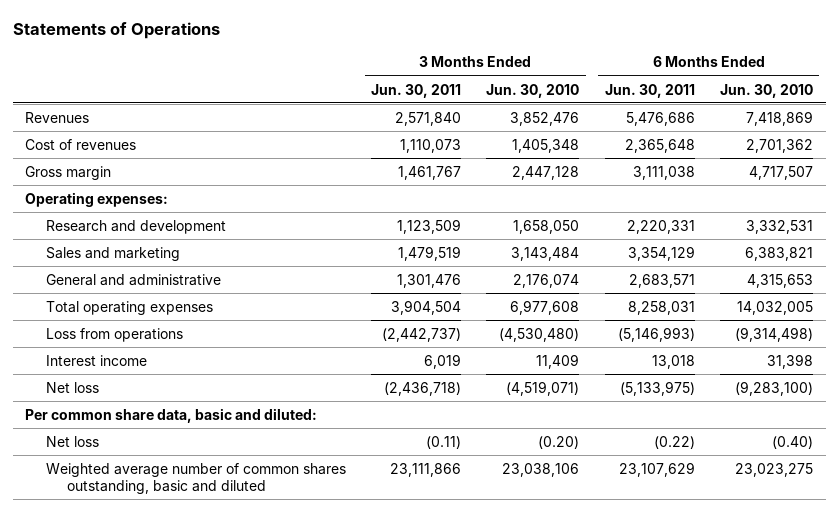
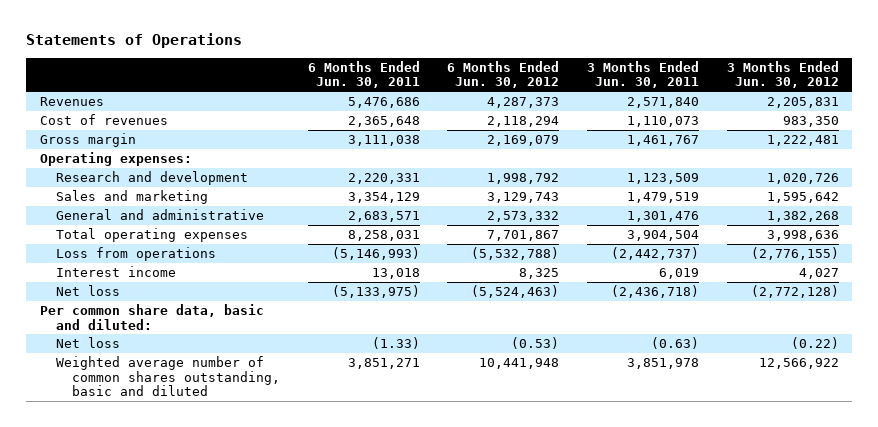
[486,83,580,98] Jun. 30, 2010 -> none
[719,83,813,98] Jun. 30, 2010 -> none
none -> [447,60,560,89] 6 Months Ended Jun. 30, 2012
none -> [726,60,839,89] 3 Months Ended Jun. 30, 2012
[426,435,462,449] (0.11) -> [651,336,700,349] (0.63)
[653,435,695,449] (0.22) -> [371,336,420,349] (1.33)
[390,462,462,477] 23,111,866 -> [627,357,700,369] 3,851,978
[618,461,695,477] 23,107,629 -> [347,357,420,369] 3,851,271

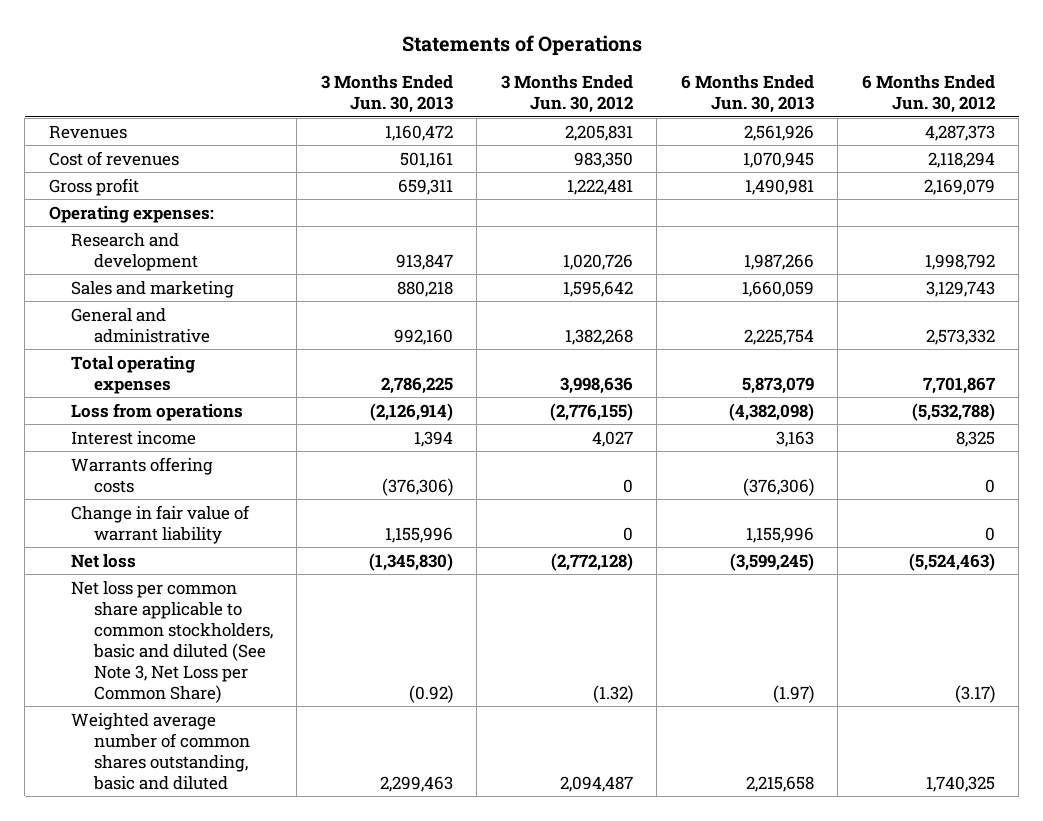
[307,60,420,89] 6 Months Ended Jun. 30, 2011 -> none
[587,60,700,89] 3 Months Ended Jun. 30, 2011 -> none
none -> [320,75,453,114] 3 Months Ended Jun. 30, 2013
none -> [680,75,814,114] 6 Months Ended Jun. 30, 2013
[39,132,136,147] Gross margin -> [48,177,139,196] Gross profit
none -> [71,456,214,493] Warrants offering costs
none -> [71,504,251,544] Change in fair value of warrant liability
[39,303,264,330] Per common share data, basic and diluted: -> none
[55,336,120,348] Net loss -> none
none -> [71,580,273,703] Net loss per common share applicable to common stockholders, basic and diluted (See Note 3, Net Loss per Common Share)
[479,357,560,369] 10,441,948 -> [925,775,995,792] 1,740,325
[758,357,839,369] 12,566,922 -> [559,775,633,792] 2,094,487

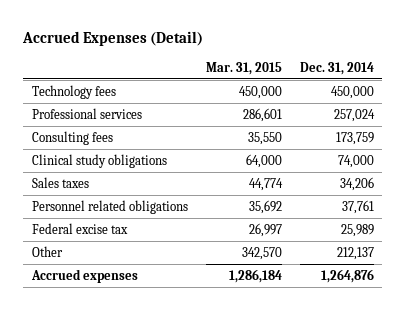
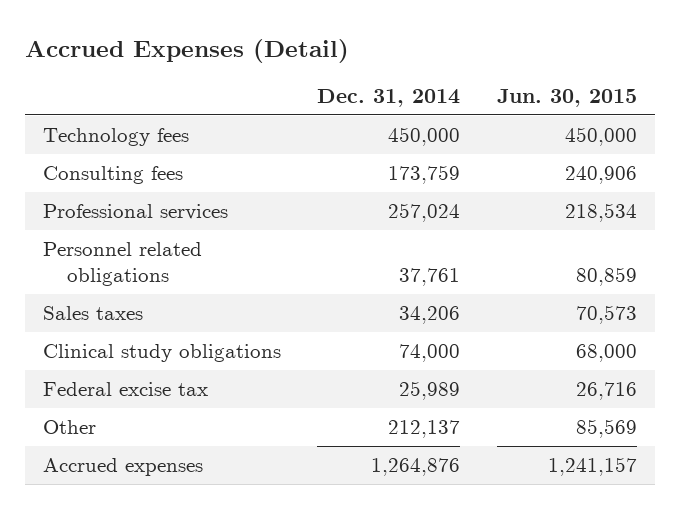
[205,61,282,75] Mar. 31, 2015 -> none
none -> [496,88,637,107] Jun. 30, 2015
[31,108,142,120] Professional services -> [43,203,229,220] Professional services
[31,177,89,189] Sales taxes -> [43,305,144,320] Sales taxes
[31,154,167,169] Clinical study obligations -> [43,343,282,362] Clinical study obligations

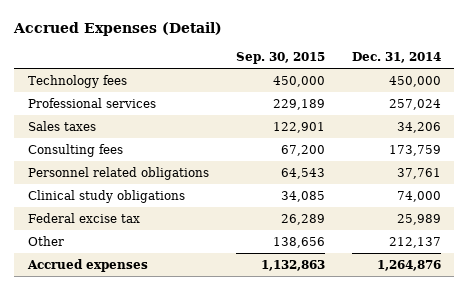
[496,88,637,107] Jun. 30, 2015 -> none
none -> [235,51,325,64] Sep. 30, 2015
[43,165,184,184] Consulting fees -> [27,144,123,158] Consulting fees
[43,241,203,287] Personnel related obligations -> [27,167,209,181] Personnel related obligations

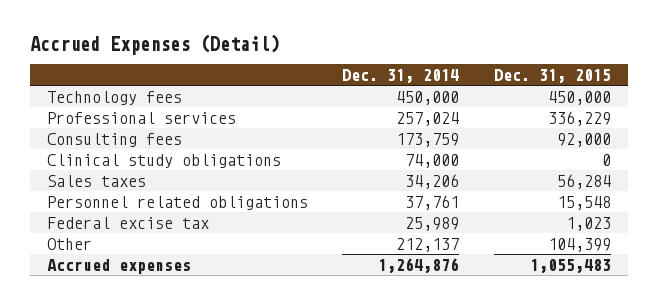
[235,51,325,64] Sep. 30, 2015 -> none
none -> [493,68,611,83] Dec. 31, 2015
[27,121,96,132] Sales taxes -> [46,174,146,187] Sales taxes
[27,167,209,181] Personnel related obligations -> [46,195,308,210] Personnel related obligations

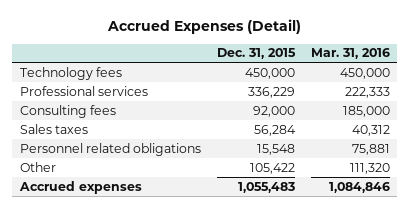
[342,68,460,83] Dec. 31, 2014 -> none
none -> [310,48,390,60] Mar. 31, 2016
[46,153,281,168] Clinical study obligations -> none
[46,216,209,229] Federal excise tax -> none
[547,237,611,252] 104,399 -> [249,162,295,174] 105,422

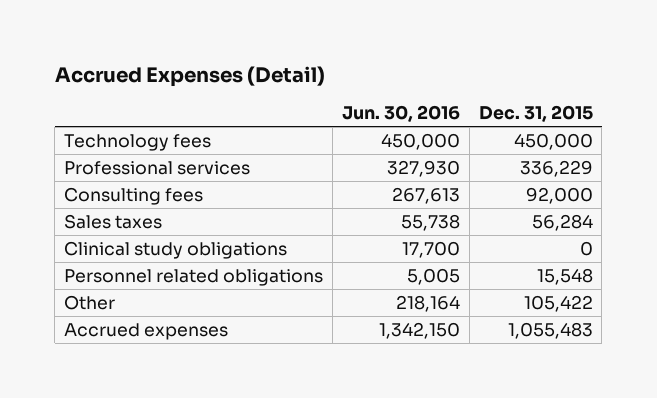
[310,48,390,60] Mar. 31, 2016 -> none
none -> [341,105,460,123] Jun. 30, 2016
none -> [64,240,288,259] Clinical study obligations

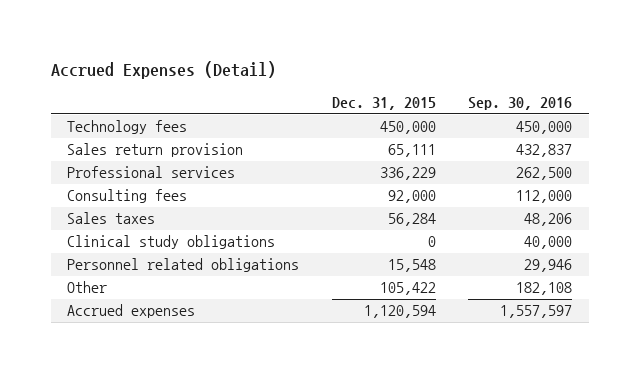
[341,105,460,123] Jun. 30, 2016 -> none
none -> [468,97,573,111] Sep. 30, 2016
none -> [67,143,244,158] Sales return provision
[507,321,593,339] 1,055,483 -> [363,305,436,319] 1,120,594

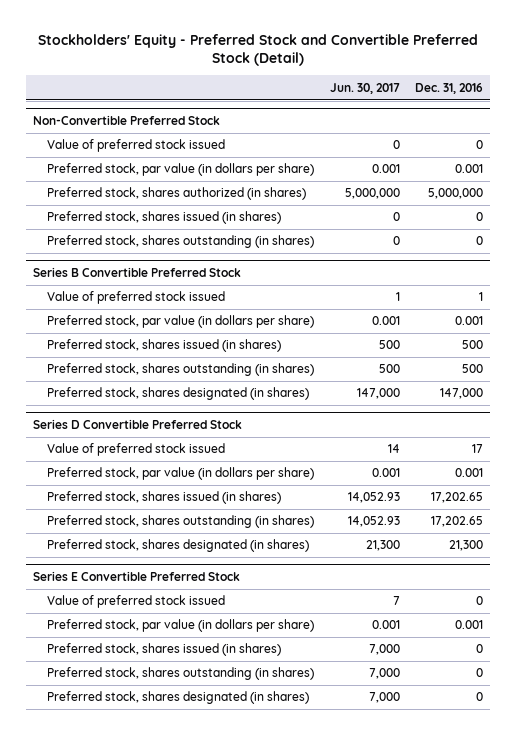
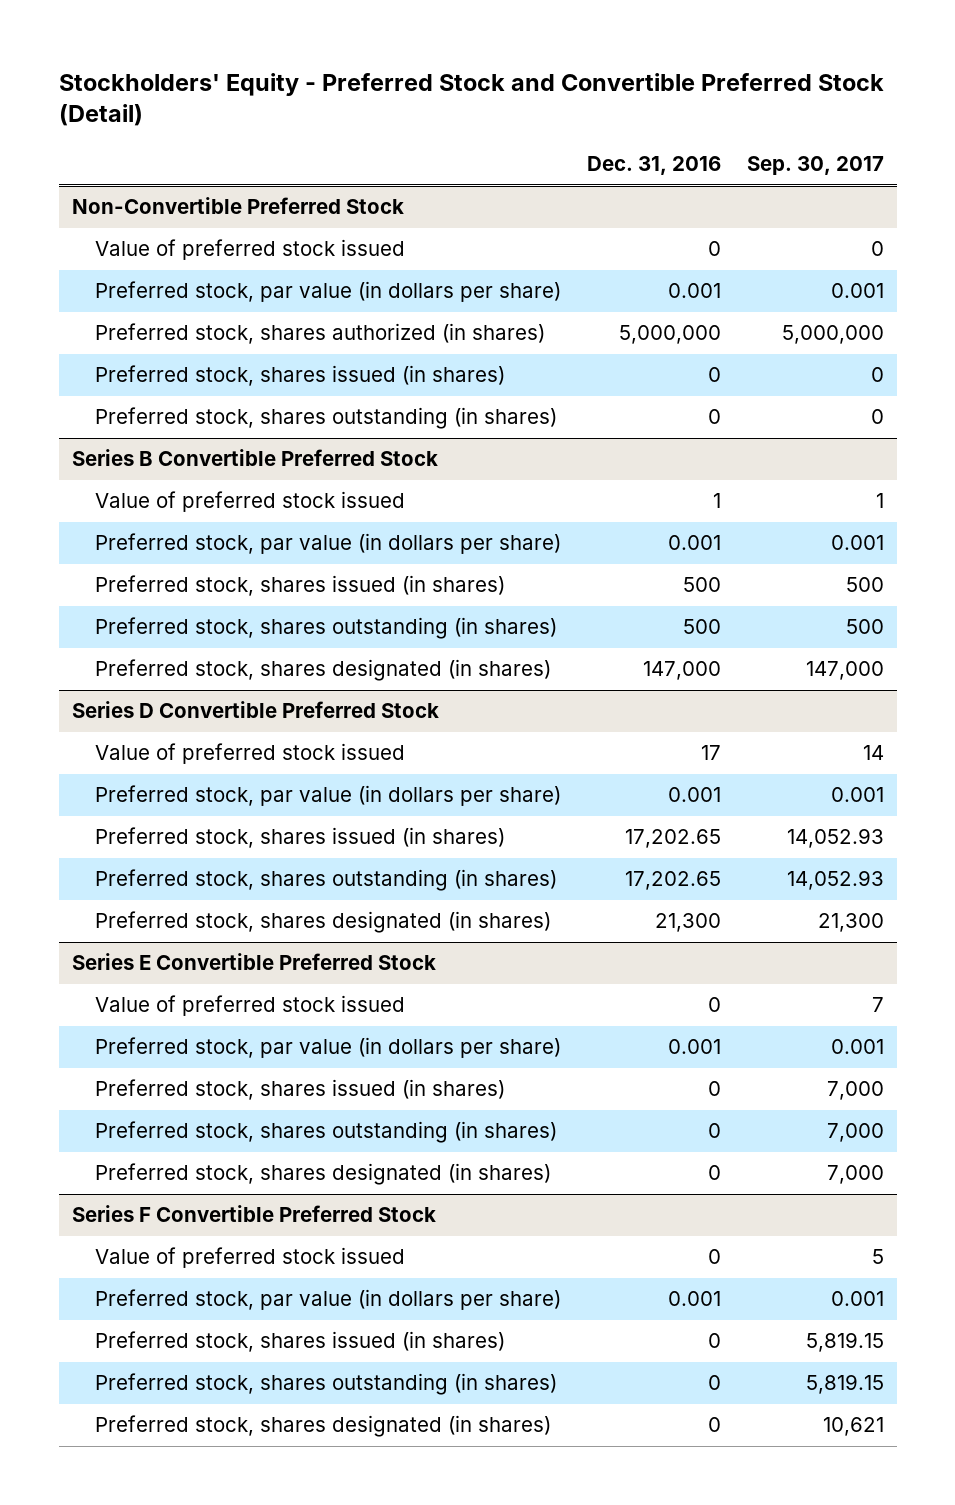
[329,82,400,94] Jun. 30, 2017 -> none
none -> [746,156,884,176] Sep. 30, 2017
none -> [71,1205,436,1223] Series F Convertible Preferred Stock
none -> [94,1247,405,1269] Value of preferred stock issued
none -> [94,1289,561,1311] Preferred stock, par value (in dollars per share)
none -> [94,1331,505,1353] Preferred stock, shares issued (in shares)
none -> [94,1373,557,1396] Preferred stock, shares outstanding (in shares)
none -> [94,1415,551,1438] Preferred stock, shares designated (in shares)

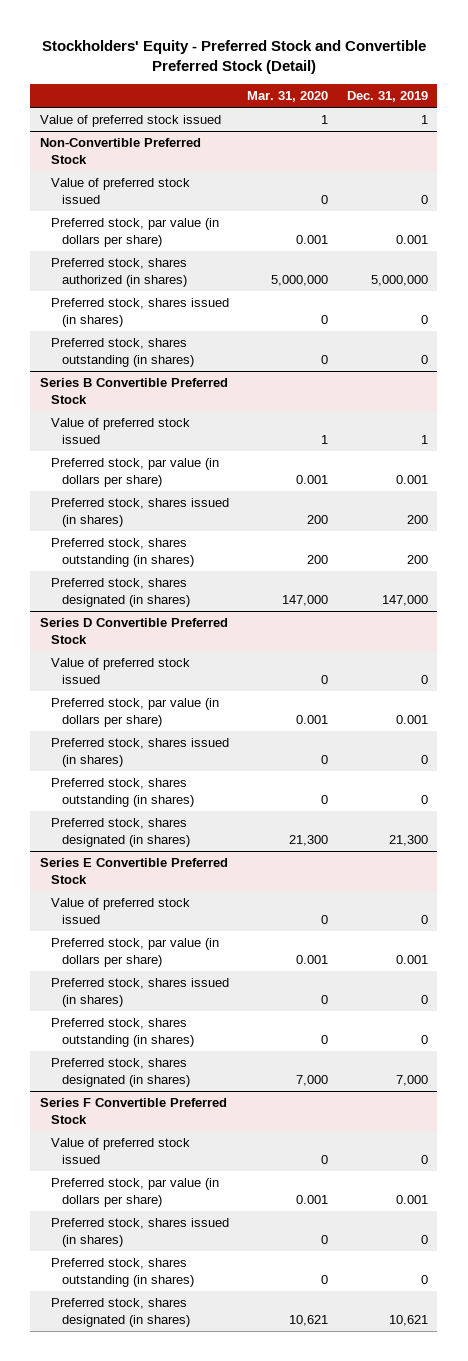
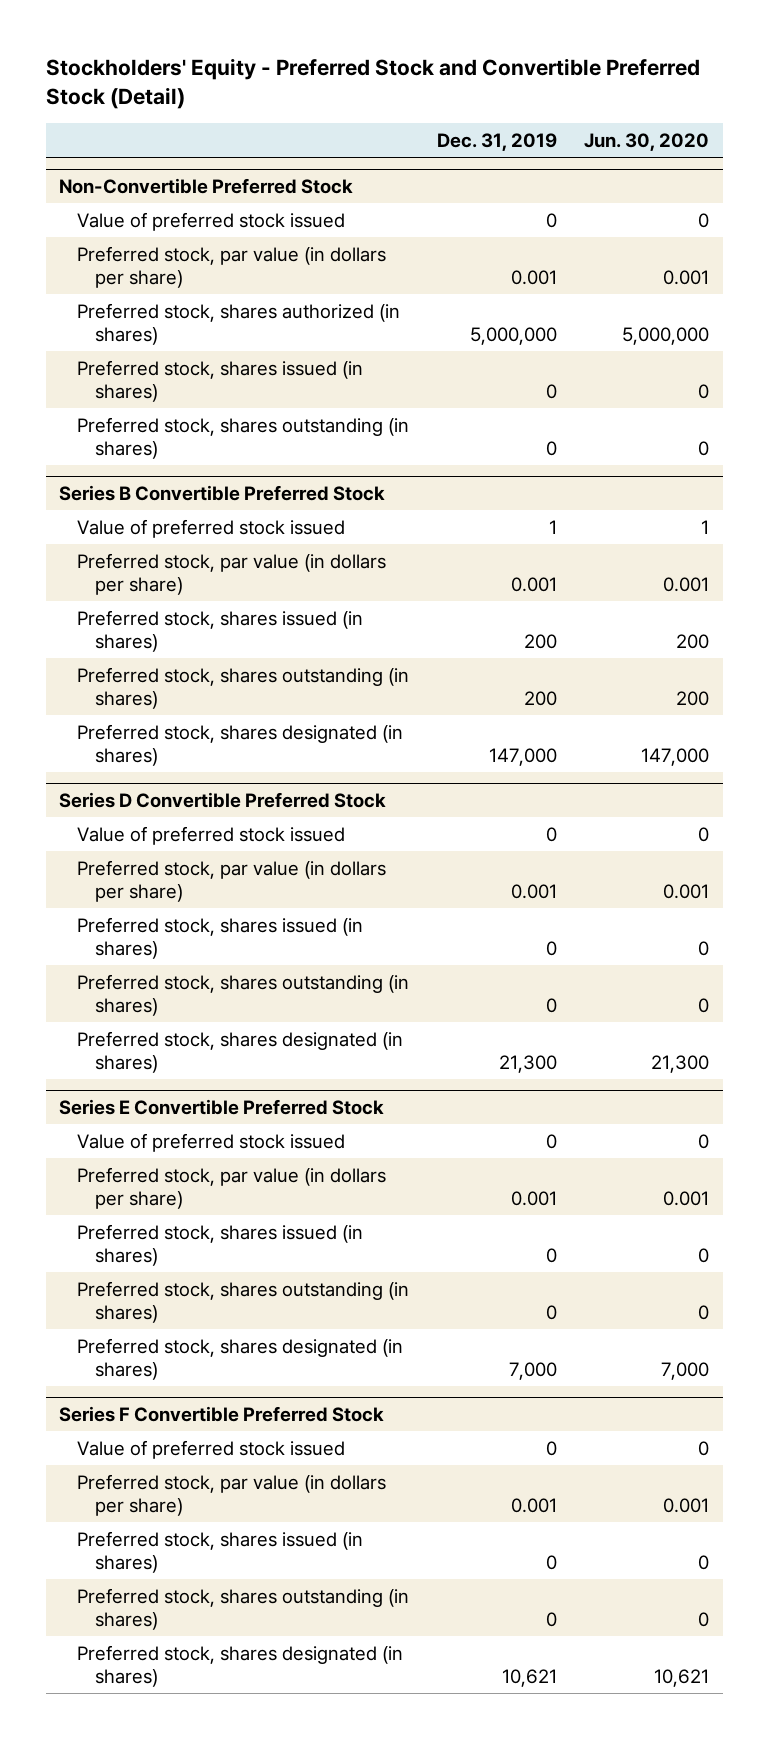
[247,91,329,103] Mar. 31, 2020 -> none
none -> [584,132,710,151] Jun. 30, 2020
[39,115,221,128] Value of preferred stock issued -> none

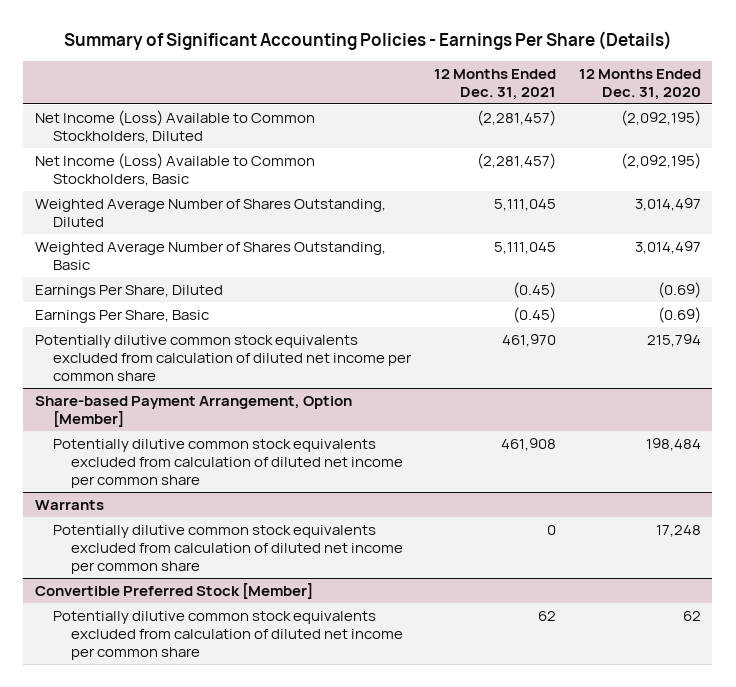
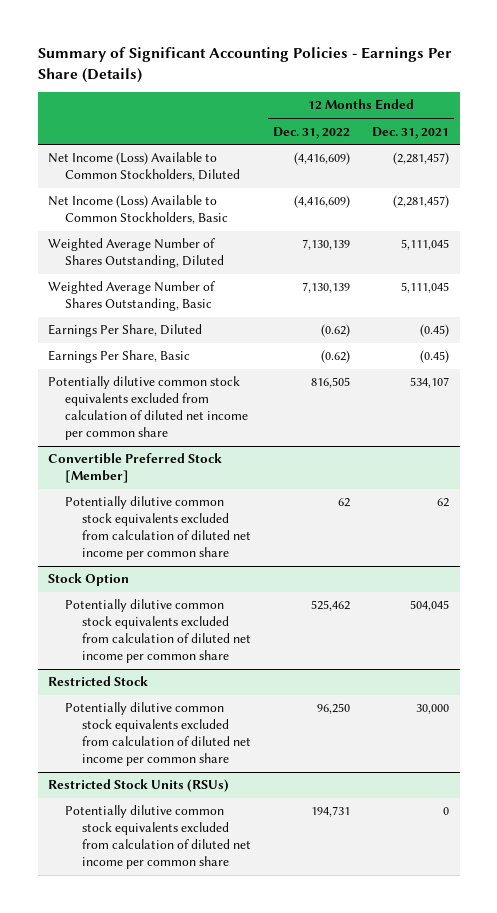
[578,68,701,100] 12 Months Ended Dec. 31, 2020 -> none
none -> [273,126,351,139] Dec. 31, 2022
[34,395,352,427] Share-based Payment Arrangement, Option [Member] -> none
[52,438,403,488] Potentially dilutive common stock equivalents excluded from calculation of diluted net income per common share -> none
[34,499,104,510] Warrants -> none
[52,524,403,574] Potentially dilutive common stock equivalents excluded from calculation of diluted net income per common share -> none
[501,333,556,347] 461,970 -> [409,377,449,389] 534,107
none -> [48,573,130,587] Stock Option
none -> [65,599,252,664] Potentially dilutive common stock equivalents excluded from calculation of diluted net income per common share
none -> [48,676,149,687] Restricted Stock
none -> [65,702,252,767] Potentially dilutive common stock equivalents excluded from calculation of diluted net income per common share
none -> [48,779,230,793] Restricted Stock Units (RSUs)
none -> [65,805,252,870] Potentially dilutive common stock equivalents excluded from calculation of diluted net income per common share

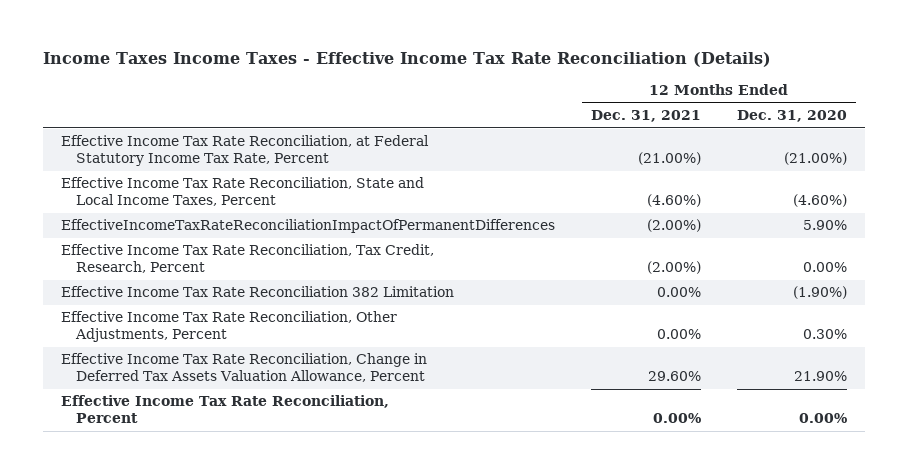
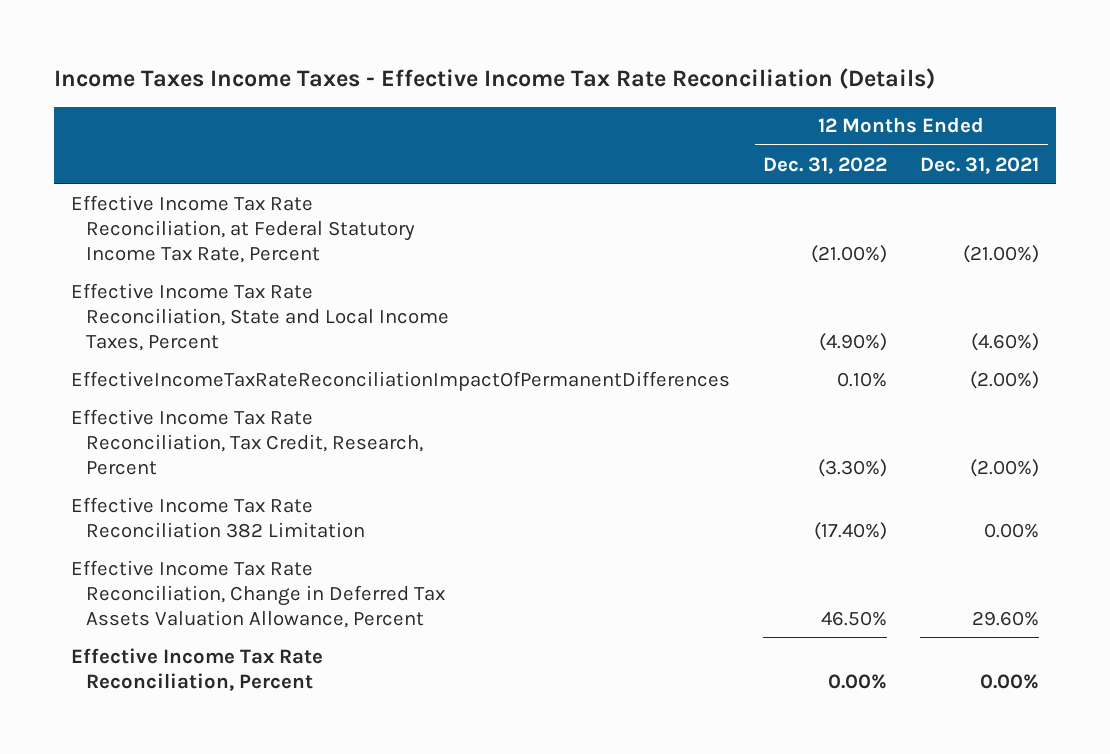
[736,110,847,123] Dec. 31, 2020 -> none
none -> [763,156,888,174] Dec. 31, 2022
[61,311,398,342] Effective Income Tax Rate Reconciliation, Other Adjustments, Percent -> none

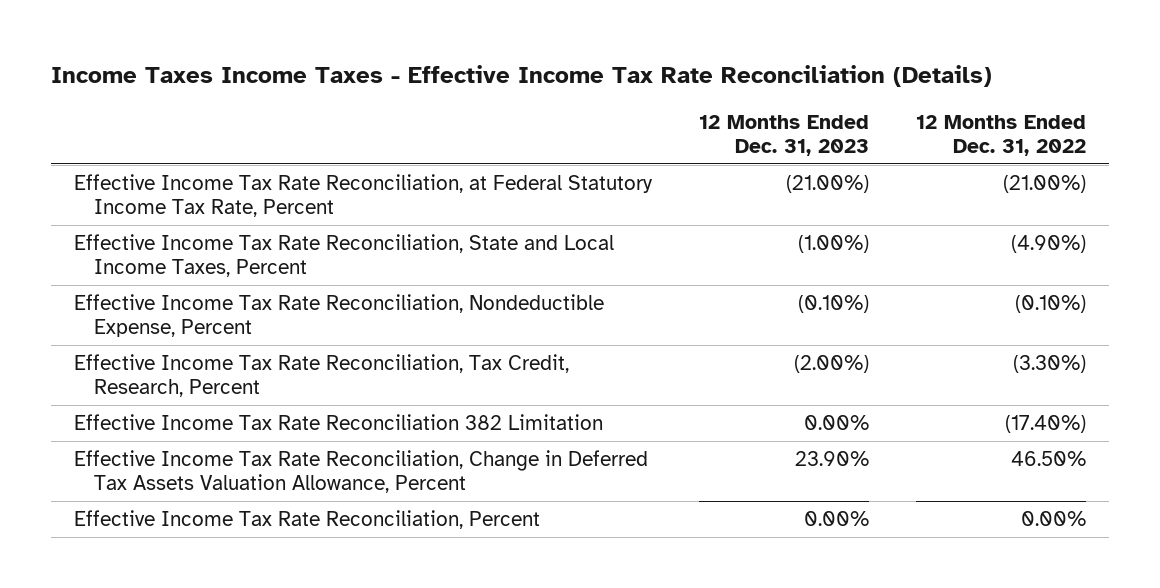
[920,156,1040,174] Dec. 31, 2021 -> none
none -> [698,114,869,157] 12 Months Ended Dec. 31, 2023
[70,370,730,391] EffectiveIncomeTaxRateReconciliationImpactOfPermanentDifferences -> none
none -> [74,293,605,338] Effective Income Tax Rate Reconciliation, Nondeductible Expense, Percent

